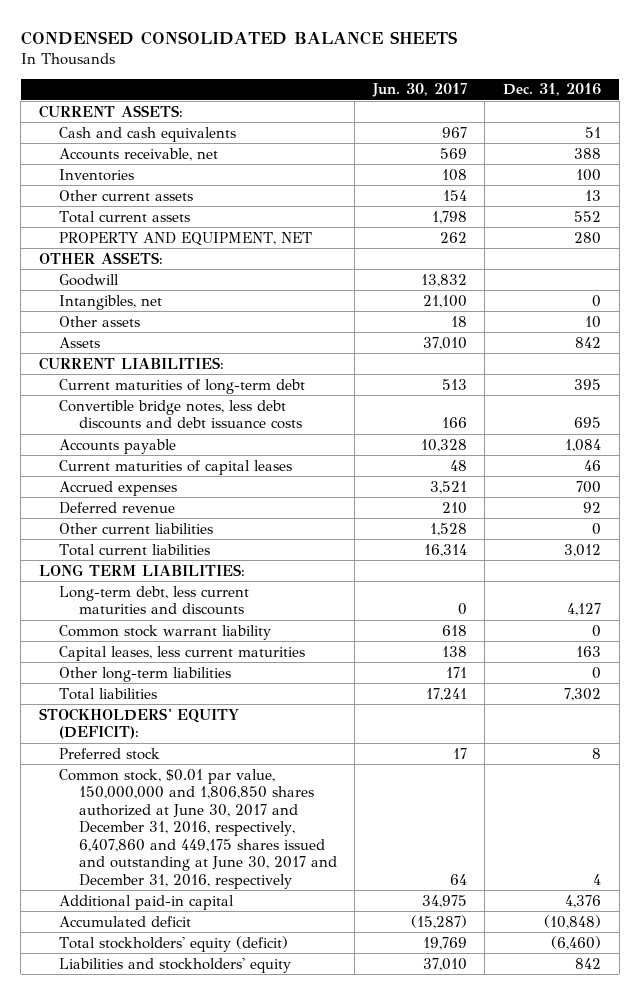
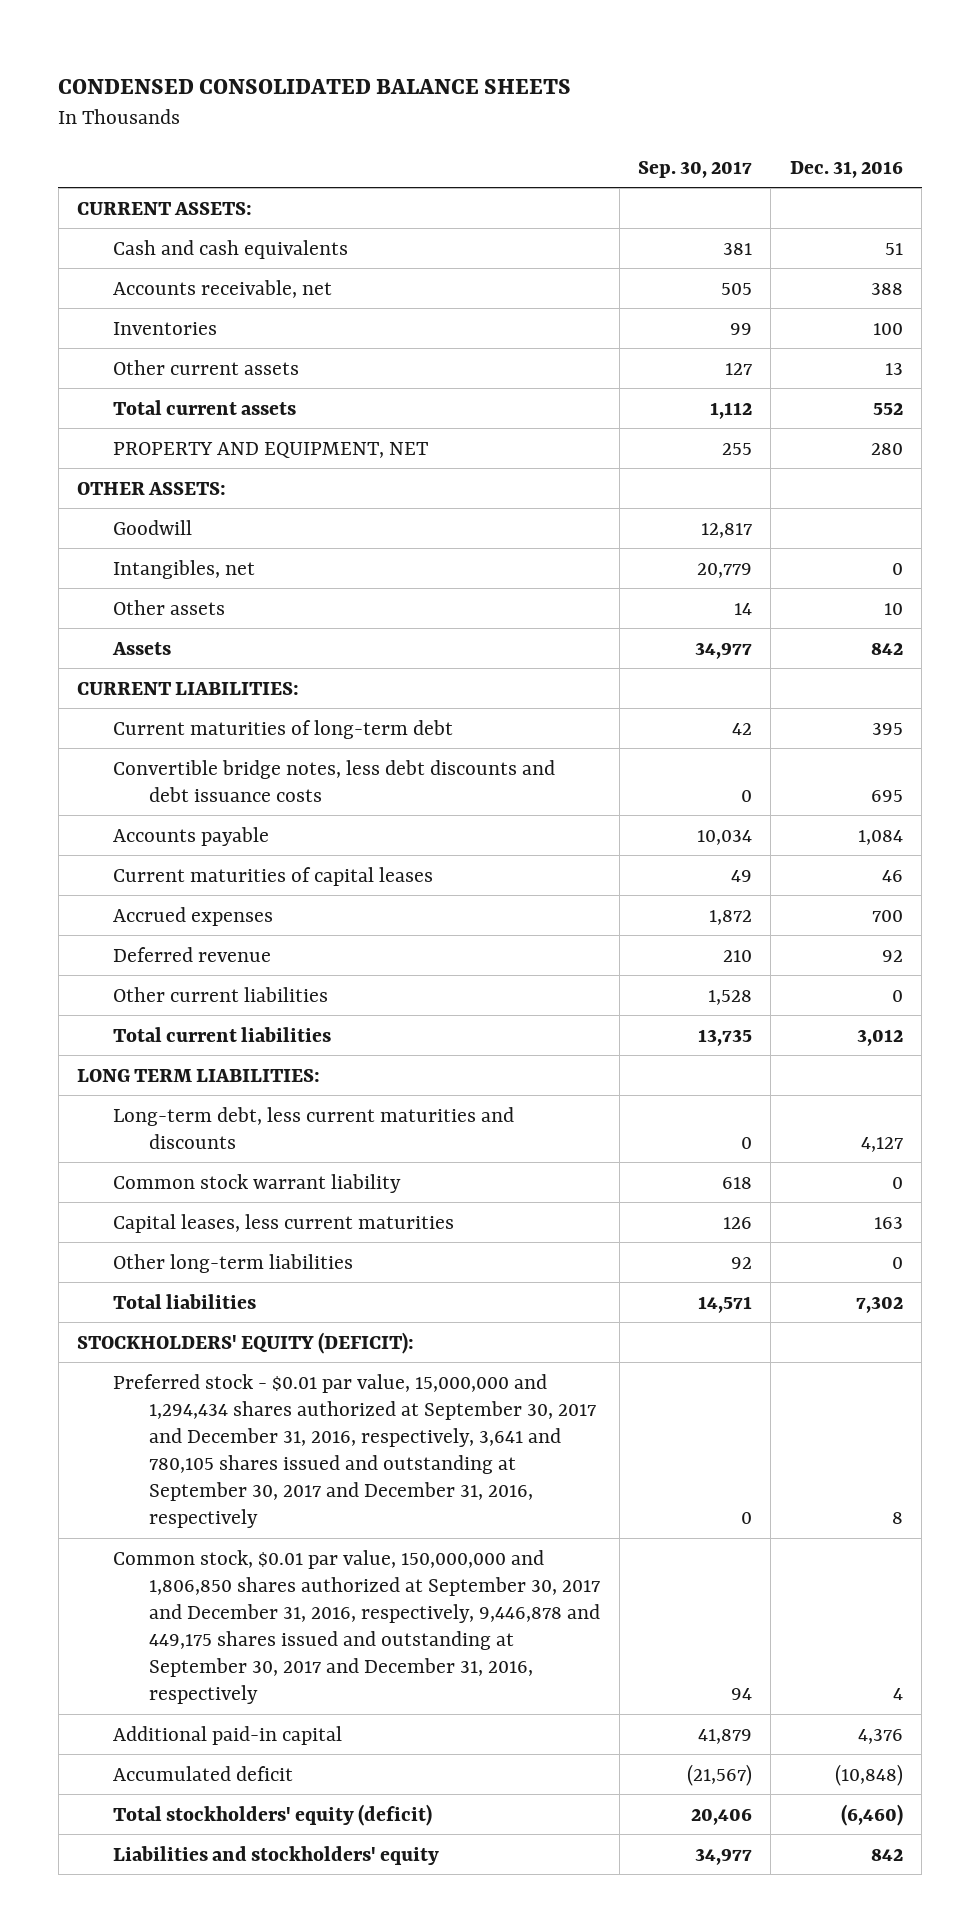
[371,83,467,98] Jun. 30, 2017 -> none
none -> [638,160,753,178] Sep. 30, 2017
[58,747,160,760] Preferred stock -> [113,1373,597,1528] Preferred stock - $0.01 par value, 15,000,000 and 1,294,434 shares authorized at September 30, 2017 and December 31, 2016, respectively, 3,641 and 780,105 shares issued and outstanding at September 30, 2017 and December 31, 2016, respectively
[58,768,337,889] Common stock, $0.01 par value, 150,000,000 and 1,806,850 shares authorized at June 30, 2017 and December 31, 2016, respectively, 6,407,860 and 449,175 shares issued and outstanding at June 30, 2017 and December 31, 2016, respectively -> [113,1549,601,1704] Common stock, $0.01 par value, 150,000,000 and 1,806,850 shares authorized at September 30, 2017 and December 31, 2016, respectively, 9,446,878 and 449,175 shares issued and outstanding at September 30, 2017 and December 31, 2016, respectively

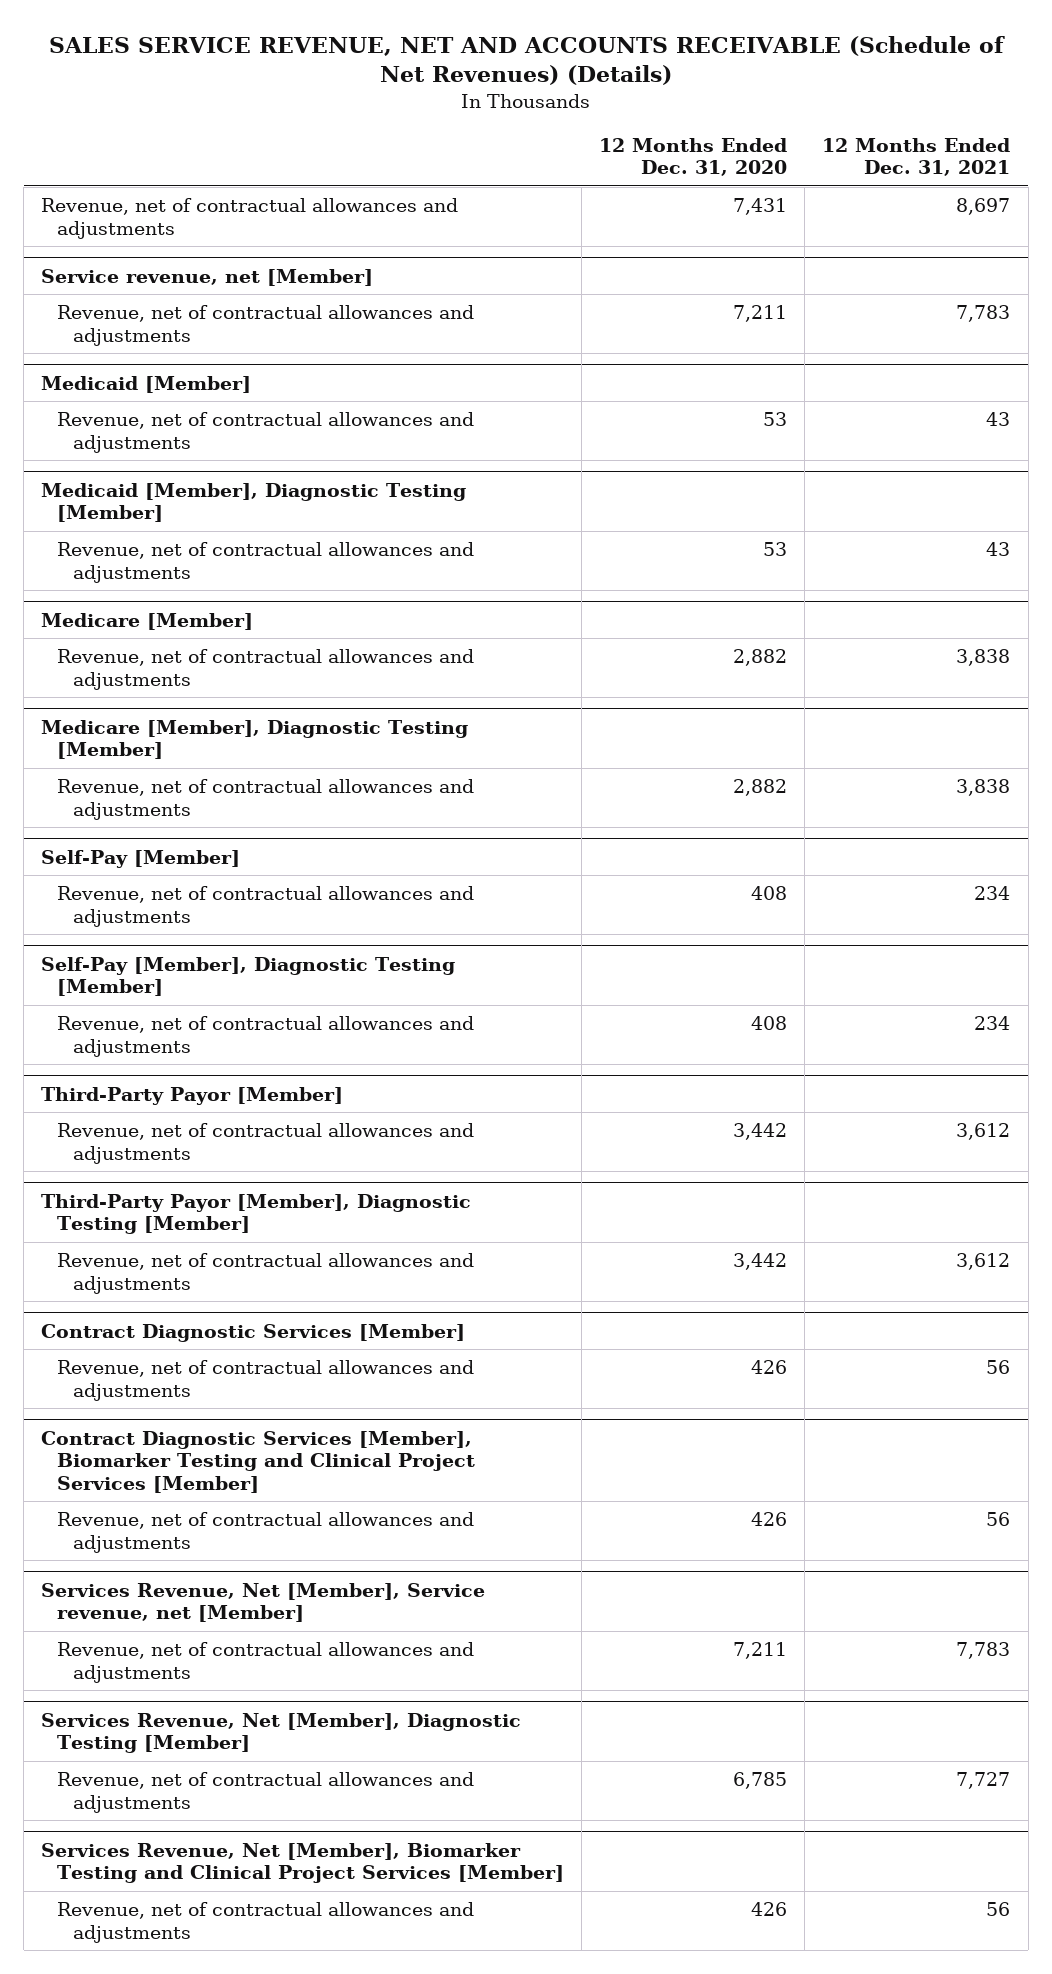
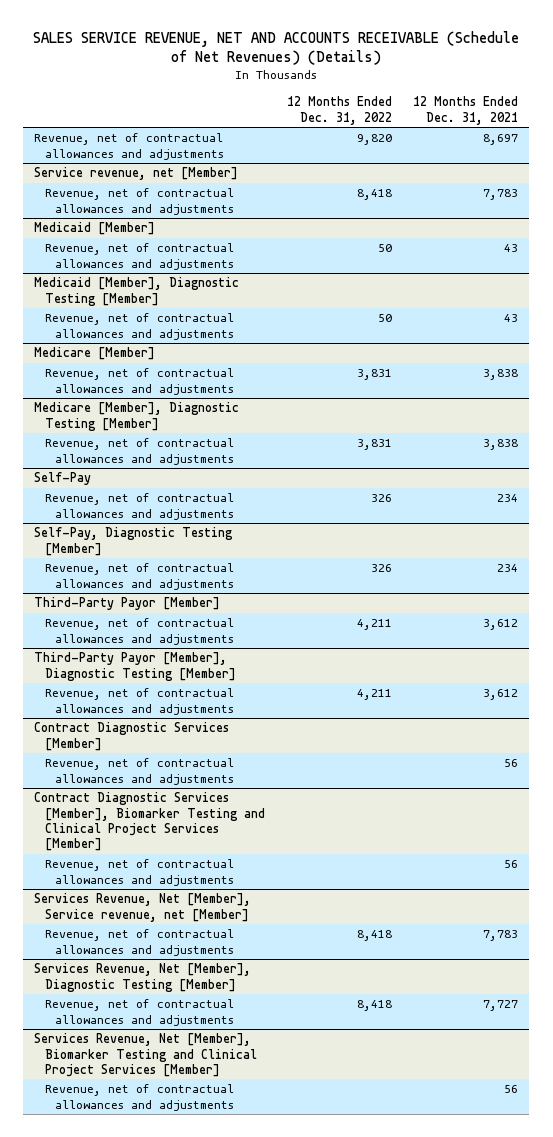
[599,137,788,177] 12 Months Ended Dec. 31, 2020 -> none
none -> [286,96,392,125] 12 Months Ended Dec. 31, 2022
[41,849,241,868] Self-Pay [Member] -> [34,472,92,486] Self-Pay
[41,956,456,997] Self-Pay [Member], Diagnostic Testing [Member] -> [34,527,234,556] Self-Pay, Diagnostic Testing [Member]

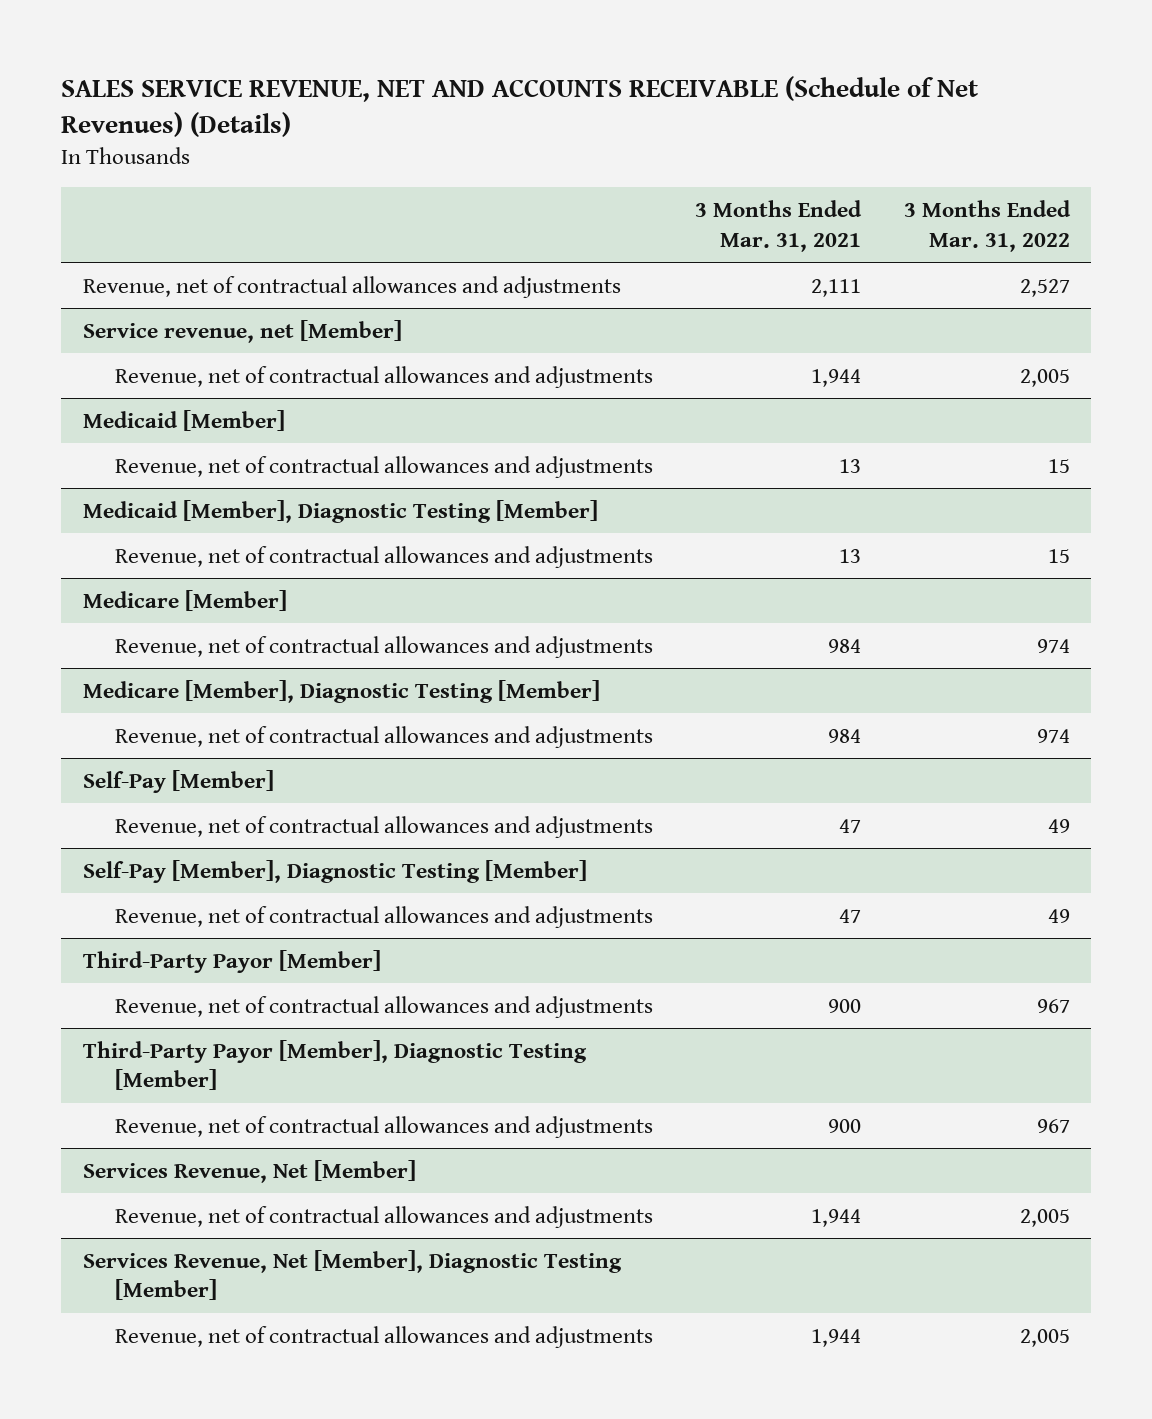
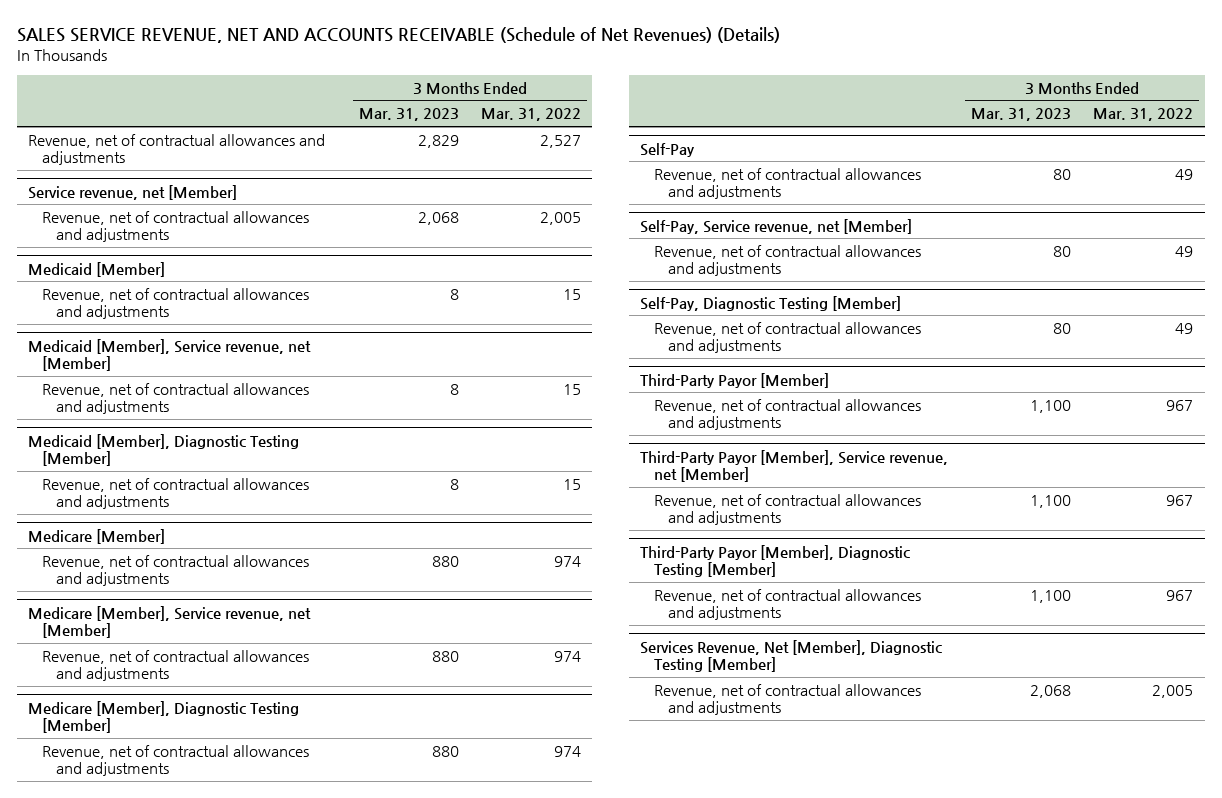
[695,200,863,252] 3 Months Ended Mar. 31, 2021 -> none
none -> [358,108,459,122] Mar. 31, 2023
none -> [28,338,312,372] Medicaid [Member], Service revenue, net [Member]
none -> [42,383,310,415] Revenue, net of contractual allowances and adjustments
none -> [28,605,312,639] Medicare [Member], Service revenue, net [Member]
none -> [42,650,310,682] Revenue, net of contractual allowances and adjustments
[82,769,274,793] Self-Pay [Member] -> [640,142,696,157] Self-Pay
[82,859,587,883] Self-Pay [Member], Diagnostic Testing [Member] -> none
none -> [640,218,913,234] Self-Pay, Service revenue, net [Member]
none -> [640,295,902,311] Self-Pay, Diagnostic Testing [Member]
none -> [654,322,922,354] Revenue, net of contractual allowances and adjustments
none -> [640,449,949,483] Third-Party Payor [Member], Service revenue, net [Member]
none -> [654,494,922,526] Revenue, net of contractual allowances and adjustments
[82,1159,416,1183] Services Revenue, Net [Member] -> none
[114,1205,653,1228] Revenue, net of contractual allowances and adjustments -> none

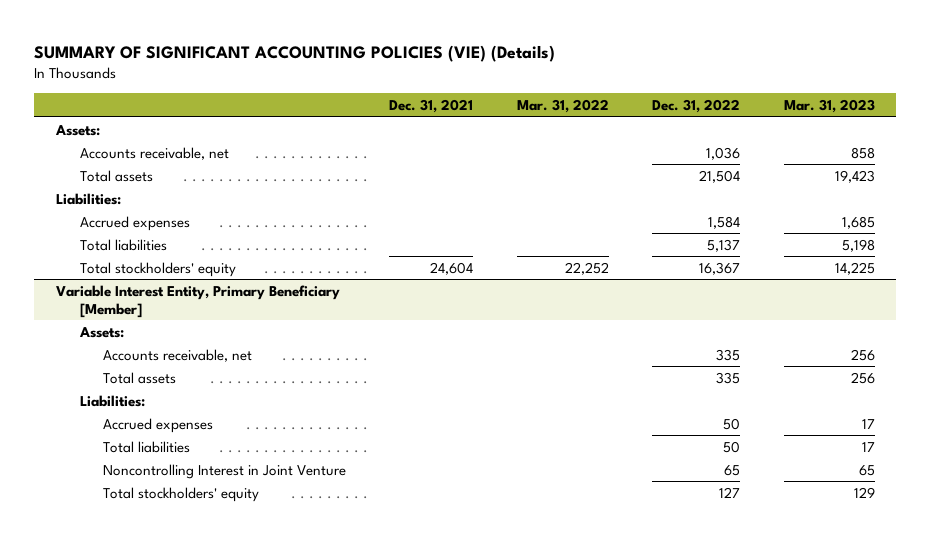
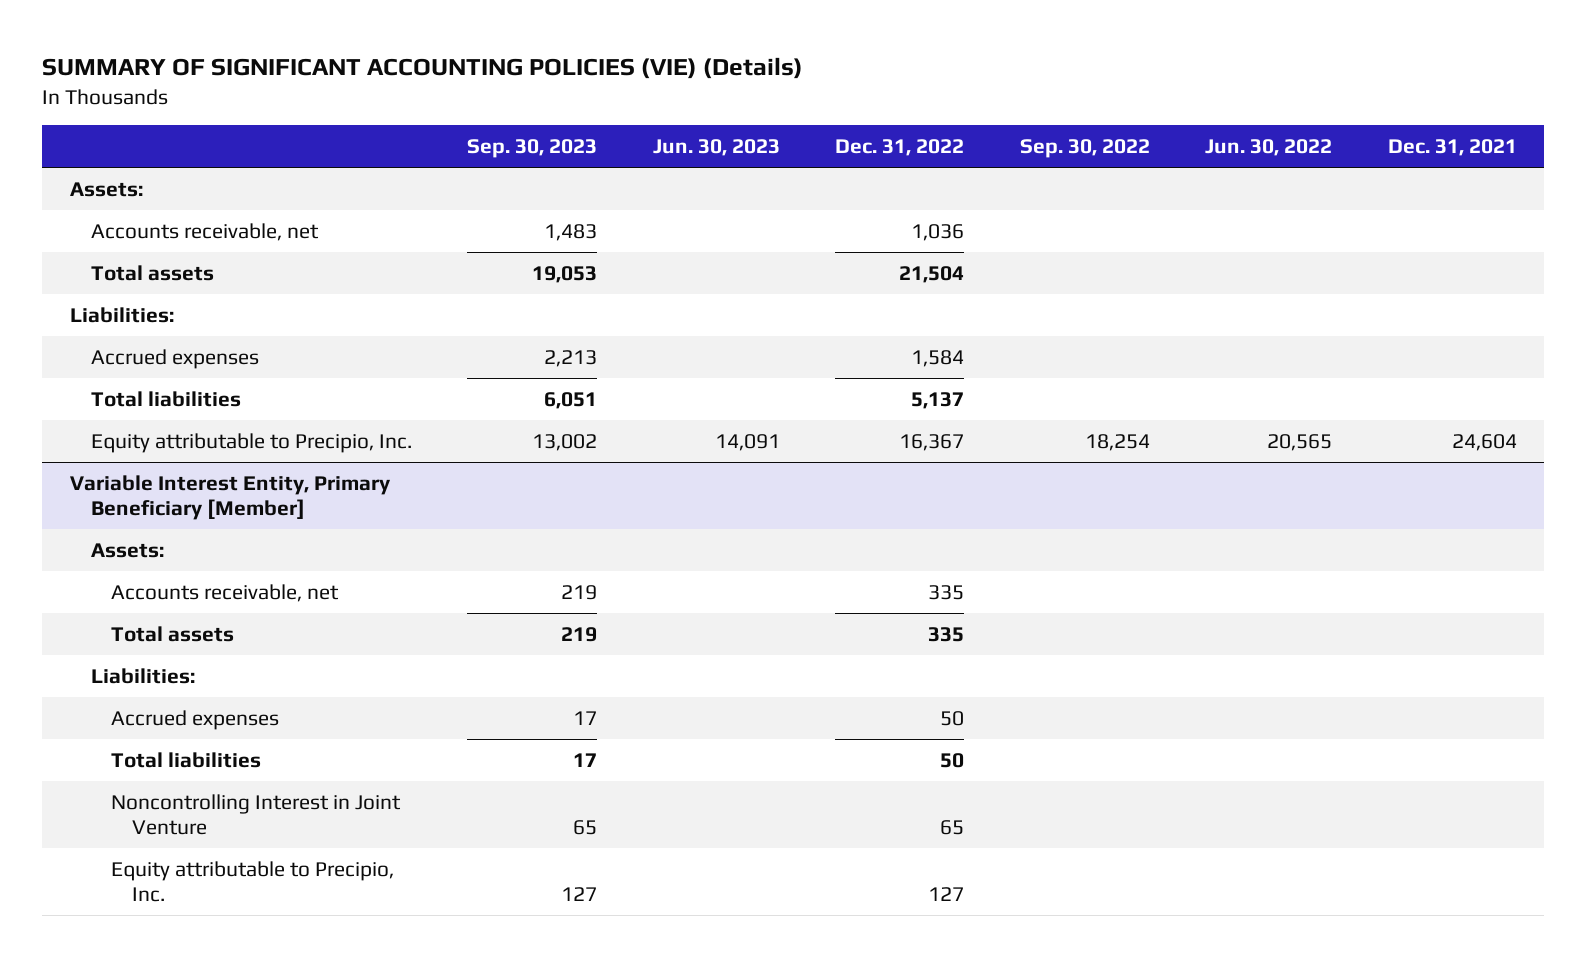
[516,98,609,113] Mar. 31, 2022 -> none
[783,98,875,113] Mar. 31, 2023 -> none
none -> [467,139,598,159] Sep. 30, 2023
none -> [652,139,780,157] Jun. 30, 2023
none -> [1019,139,1150,159] Sep. 30, 2022
none -> [1205,139,1333,157] Jun. 30, 2022
[79,261,236,277] Total stockholders' equity -> [90,432,412,453] Equity attributable to Precipio, Inc.
[102,486,259,502] Total stockholders' equity -> [111,860,395,903] Equity attributable to Precipio, Inc.

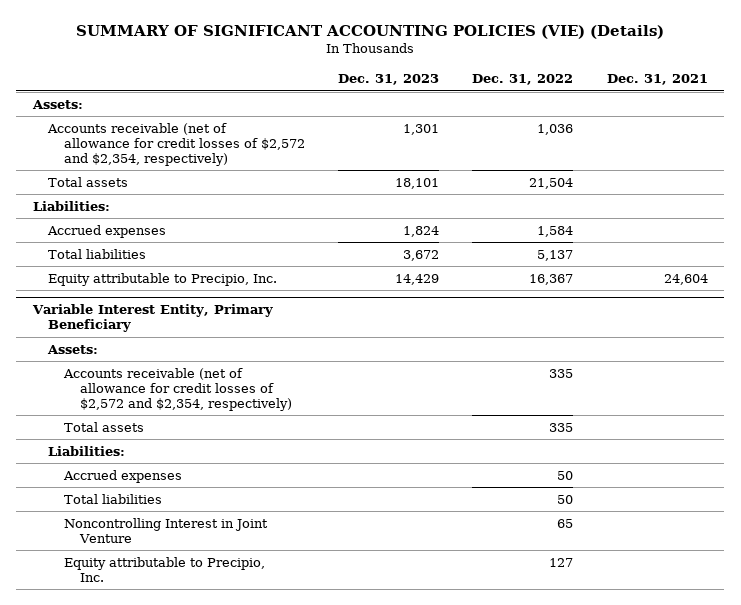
[467,139,598,159] Sep. 30, 2023 -> none
[652,139,780,157] Jun. 30, 2023 -> none
[1019,139,1150,159] Sep. 30, 2022 -> none
[1205,139,1333,157] Jun. 30, 2022 -> none
none -> [338,74,440,86] Dec. 31, 2023
[90,222,319,241] Accounts receivable, net -> [47,122,306,166] Accounts receivable (net of allowance for credit losses of $2,572 and $2,354, respectively)
[70,474,392,521] Variable Interest Entity, Primary Beneficiary [Member] -> [31,304,273,333] Variable Interest Entity, Primary Beneficiary
[111,583,340,602] Accounts receivable, net -> [63,367,292,411] Accounts receivable (net of allowance for credit losses of $2,572 and $2,354, respectively)

